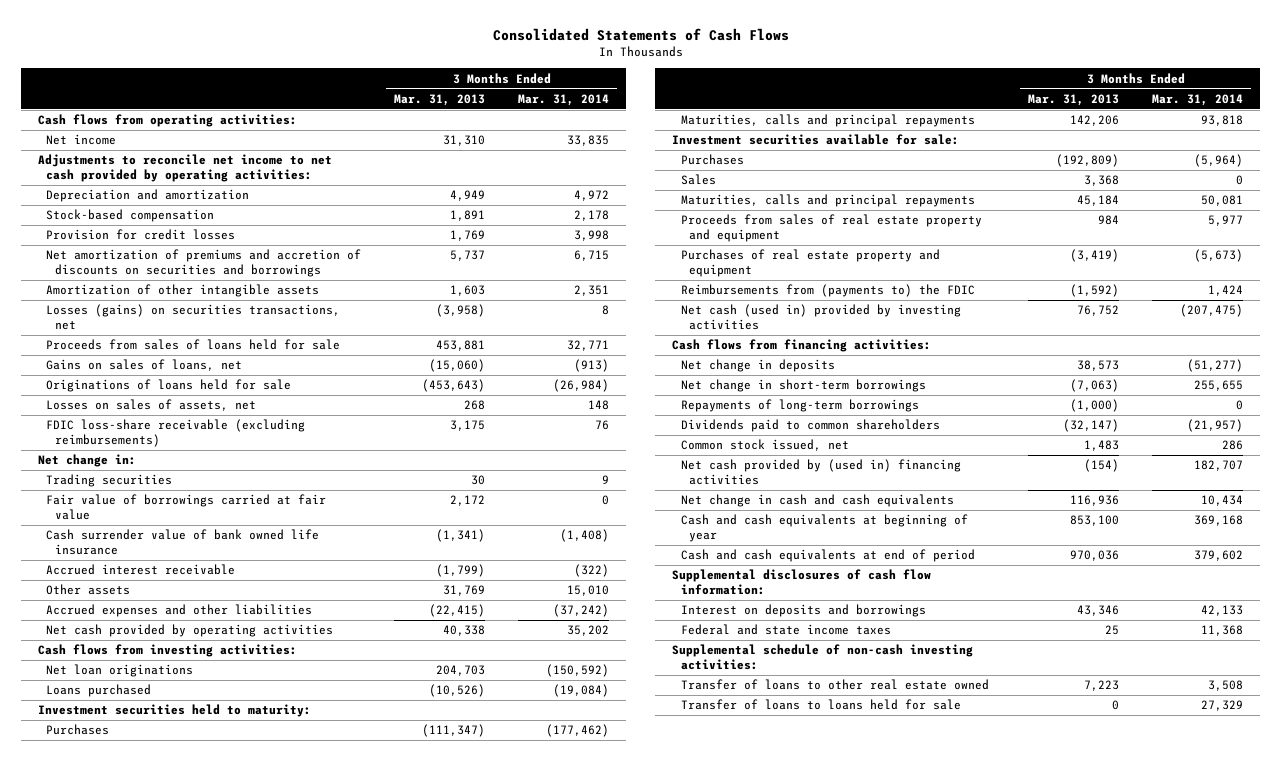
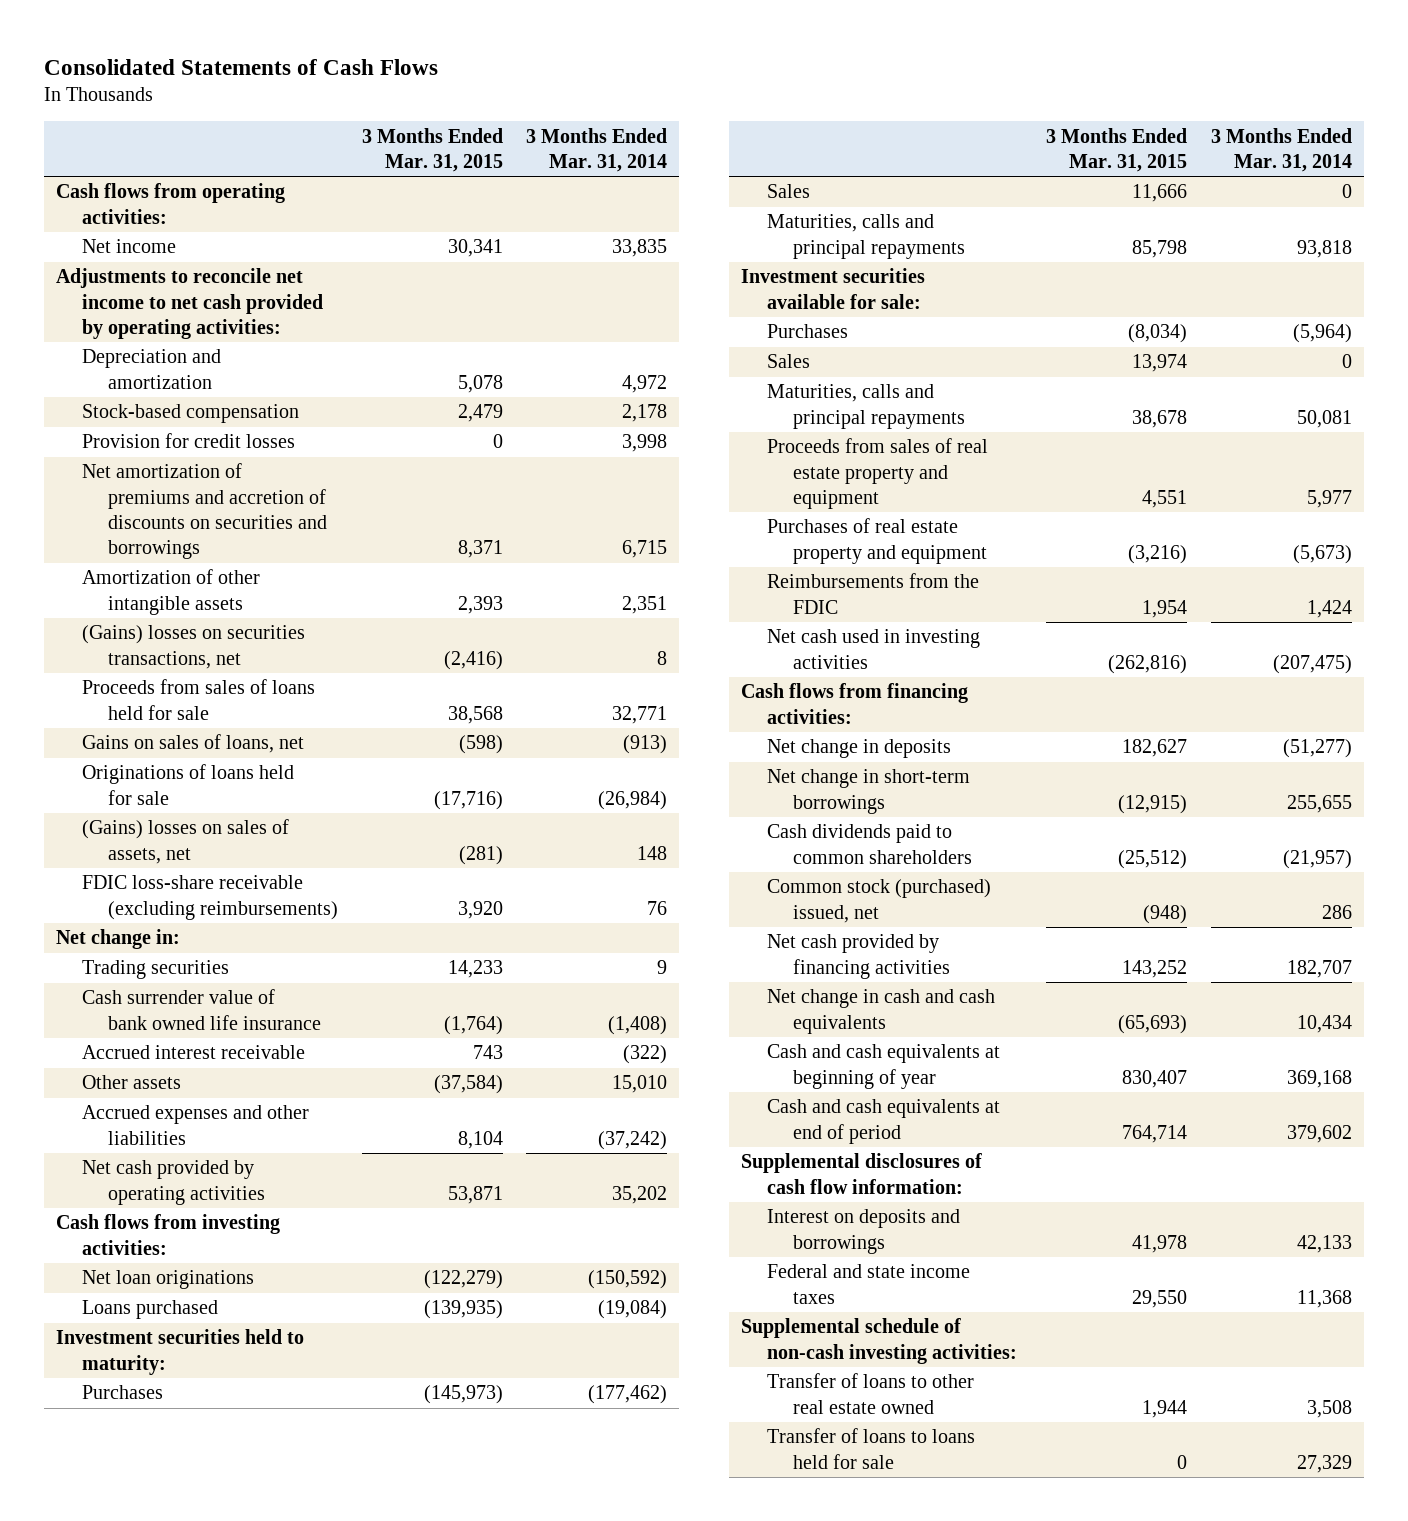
[394,93,486,106] Mar. 31, 2013 -> none
none -> [361,127,503,172] 3 Months Ended Mar. 31, 2015
[46,304,341,331] Losses (gains) on securities transactions, net -> [81,625,305,669] (Gains) losses on securities transactions, net
[46,399,257,412] Losses on sales of assets, net -> [81,819,289,864] (Gains) losses on sales of assets, net
[46,494,327,521] Fair value of borrowings carried at fair value -> none
none -> [766,184,810,199] Sales
[680,284,975,298] Reimbursements from (payments to) the FDIC -> [766,573,979,614] Reimbursements from the FDIC
[680,304,961,331] Net cash (used in) provided by investing activities -> [766,629,980,669] Net cash used in investing activities
[680,399,919,413] Repayments of long-term borrowings -> none
[680,419,940,433] Dividends paid to common shareholders -> [766,824,972,864] Cash dividends paid to common shareholders
[680,439,849,452] Common stock issued, net -> [766,879,991,923] Common stock (purchased) issued, net
[680,459,961,486] Net cash provided by (used in) financing activities -> [766,934,950,979] Net cash provided by financing activities

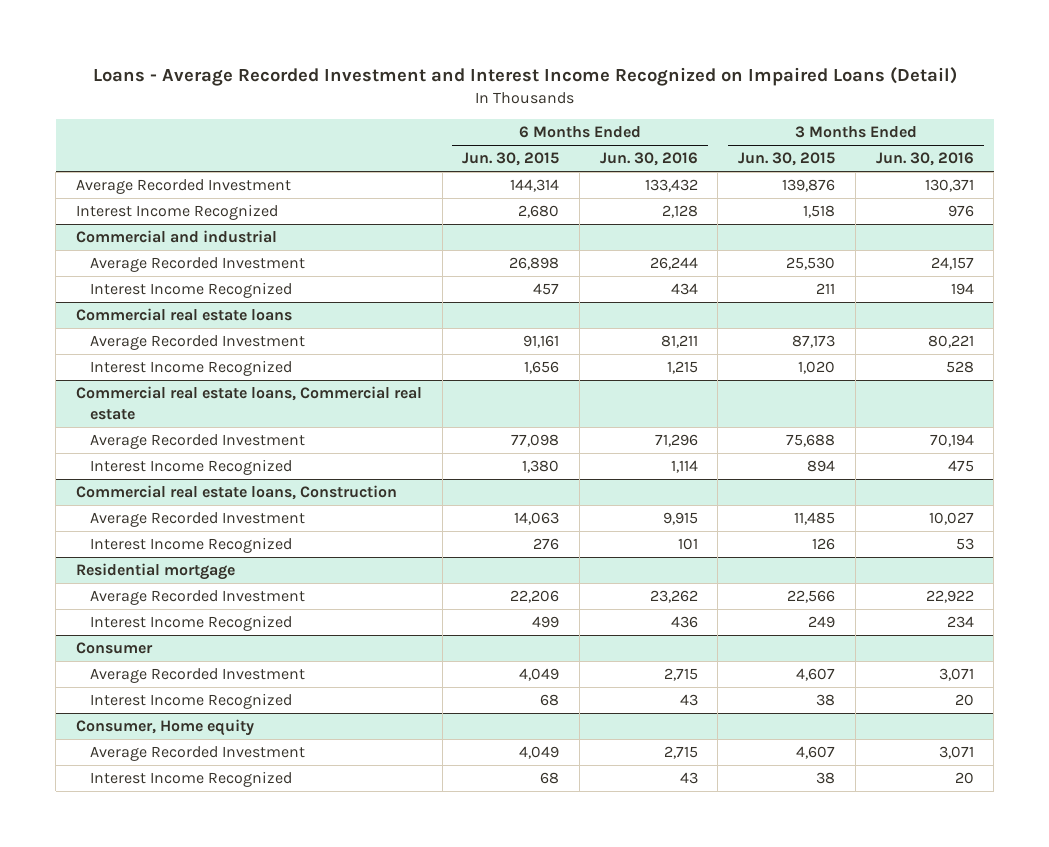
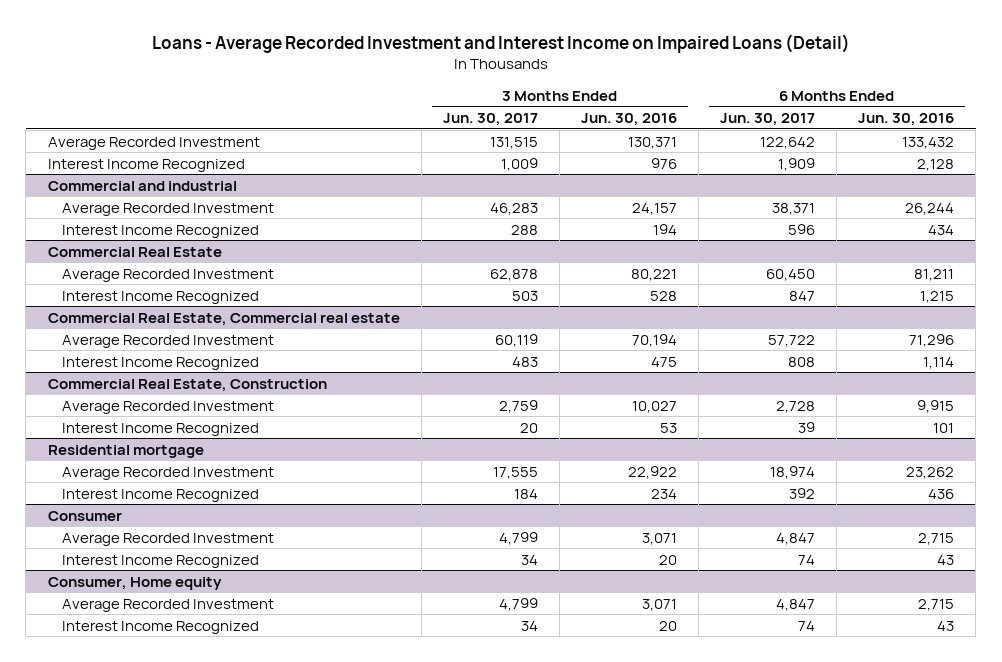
[92,66,957,86] Loans - Average Recorded Investment and Interest Income Recognized on Impaired Loans (Detail) -> [151,34,850,54] Loans - Average Recorded Investment and Interest Income on Impaired Loans (Detail)
[462,152,560,167] Jun. 30, 2015 -> none
[738,152,836,167] Jun. 30, 2015 -> none
none -> [442,113,538,127] Jun. 30, 2017
none -> [720,113,816,127] Jun. 30, 2017
[75,308,292,322] Commercial real estate loans -> [47,246,222,257] Commercial Real Estate
[75,386,422,420] Commercial real estate loans, Commercial real estate -> [47,312,400,326] Commercial Real Estate, Commercial real estate
[75,485,397,501] Commercial real estate loans, Construction -> [47,378,327,392] Commercial Real Estate, Construction

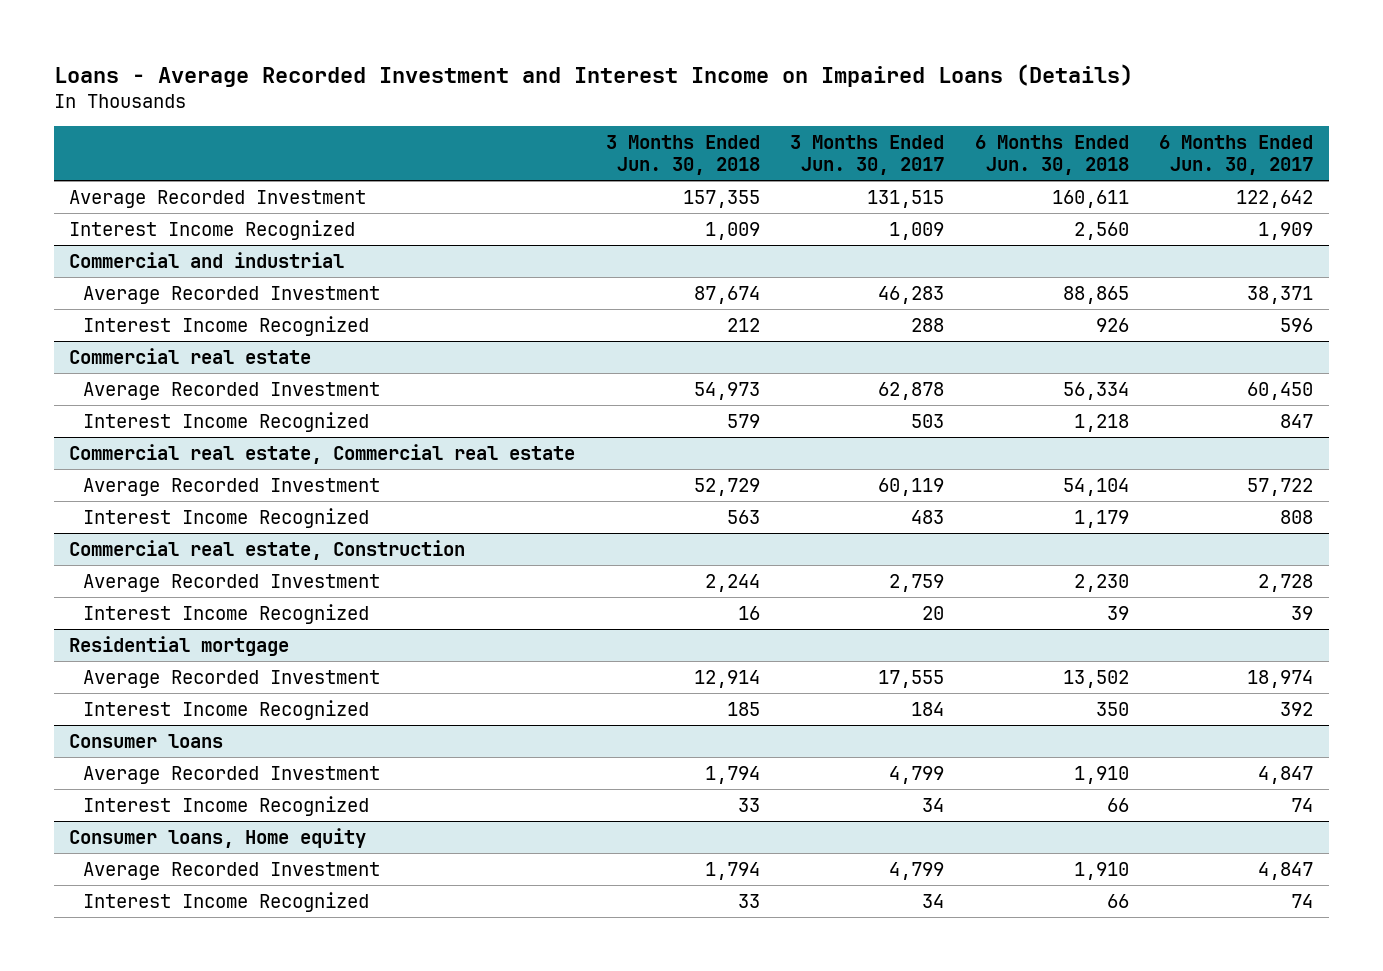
[151,34,850,54] Loans - Average Recorded Investment and Interest Income on Impaired Loans (Detail) -> [54,63,1134,87] Loans - Average Recorded Investment and Interest Income on Impaired Loans (Details)
[580,113,677,127] Jun. 30, 2016 -> none
[858,113,955,127] Jun. 30, 2016 -> none
none -> [605,135,760,175] 3 Months Ended Jun. 30, 2018
none -> [974,135,1129,175] 6 Months Ended Jun. 30, 2018
[47,246,222,257] Commercial Real Estate -> [69,347,312,364] Commercial real estate
[47,312,400,326] Commercial Real Estate, Commercial real estate -> [69,443,576,464] Commercial real estate, Commercial real estate
[47,378,327,392] Commercial Real Estate, Construction -> [69,539,466,560] Commercial real estate, Construction
[47,510,122,521] Consumer -> [69,733,224,748] Consumer loans
[47,576,222,590] Consumer, Home equity -> [69,827,367,848] Consumer loans, Home equity

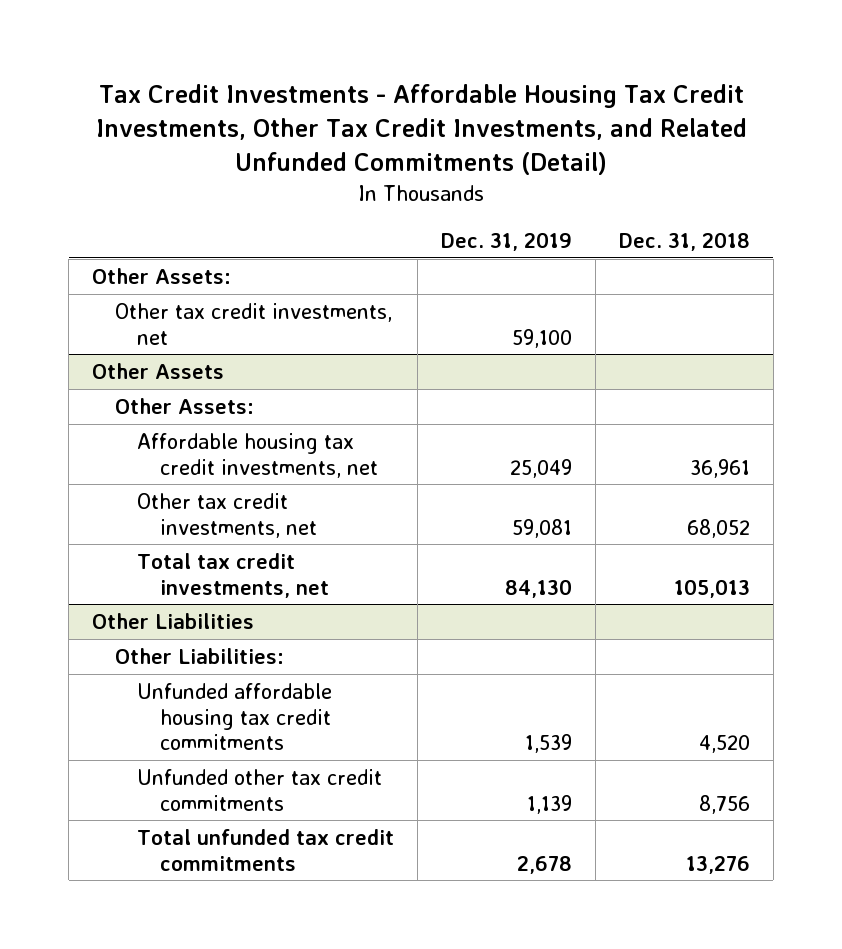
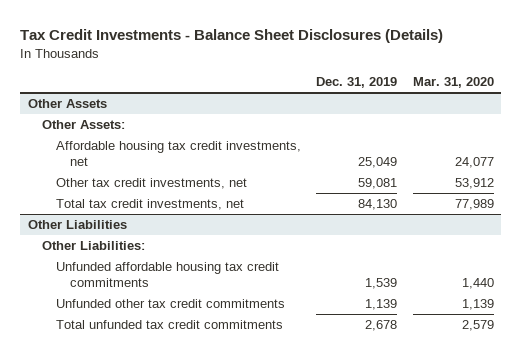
[95,83,747,176] Tax Credit Investments - Affordable Housing Tax Credit Investments, Other Tax Credit Investments, and Related Unfunded Commitments (Detail) -> [19,29,443,44] Tax Credit Investments - Balance Sheet Disclosures (Details)
[618,231,750,251] Dec. 31, 2018 -> none
none -> [412,77,494,89] Mar. 31, 2020
[91,267,231,284] Other Assets: -> none
[114,302,392,345] Other tax credit investments, net -> none

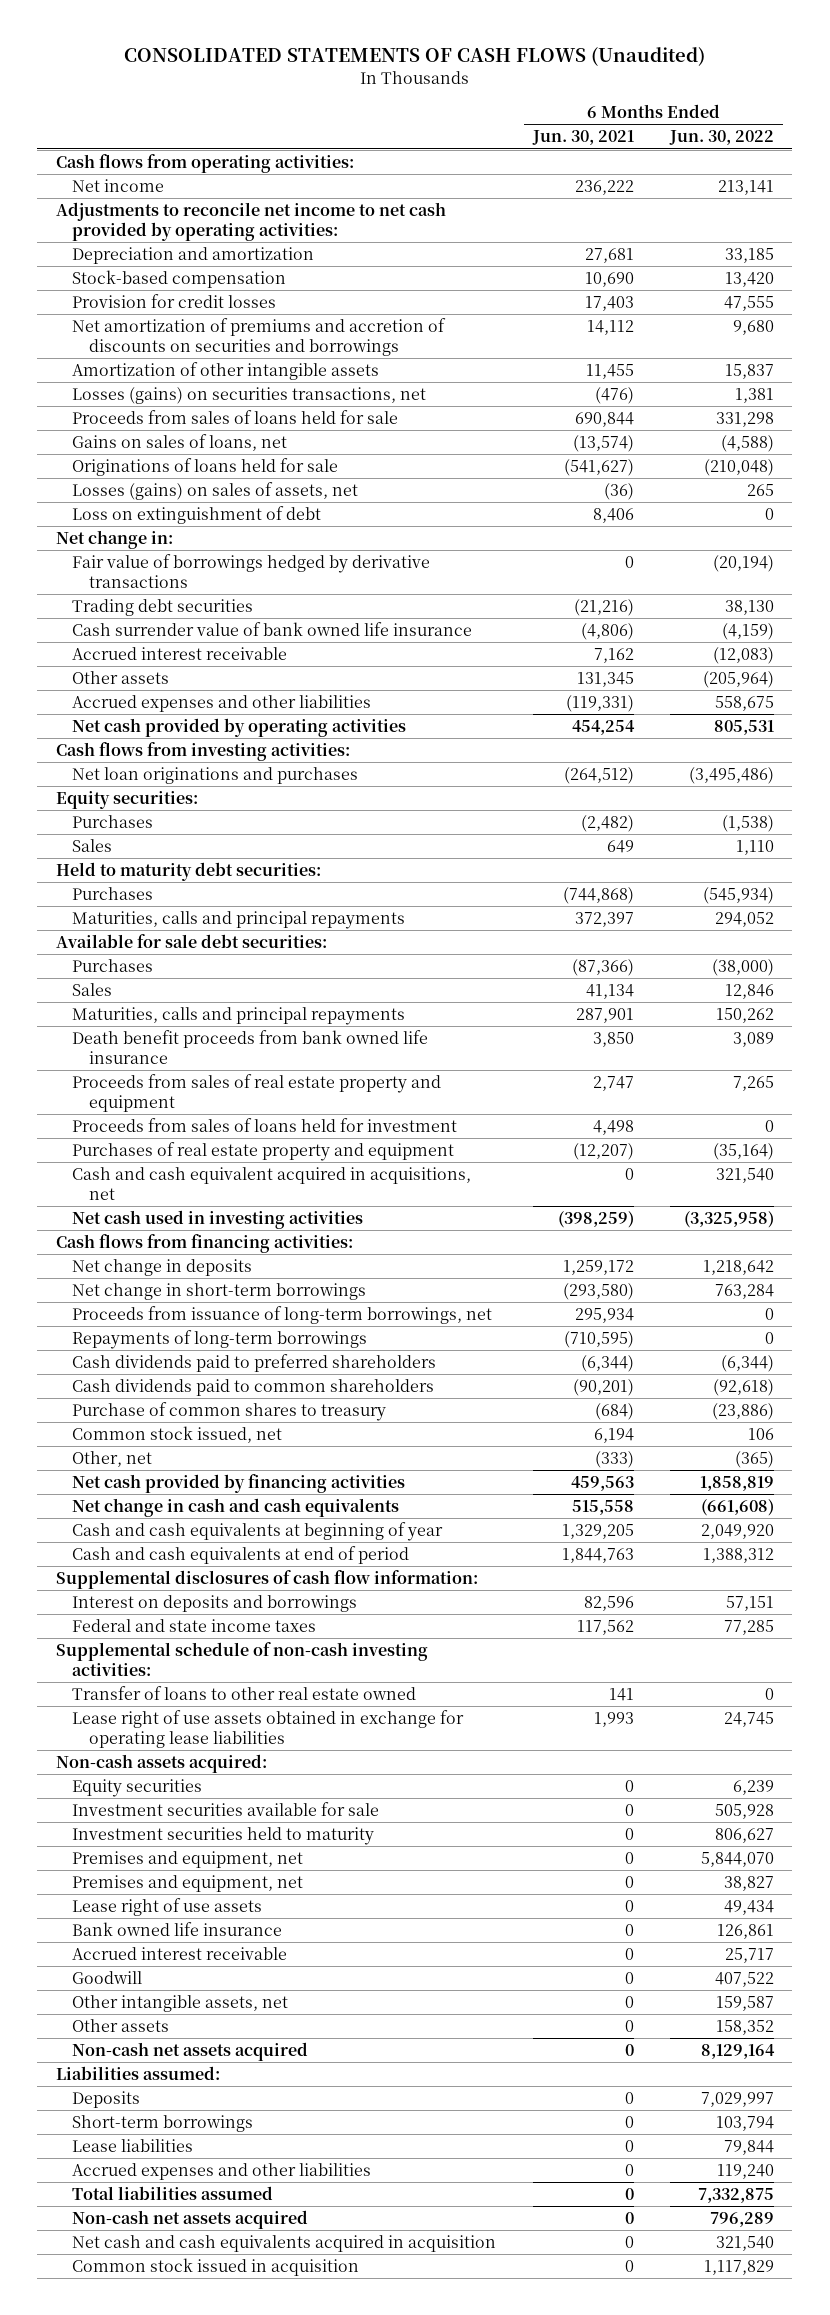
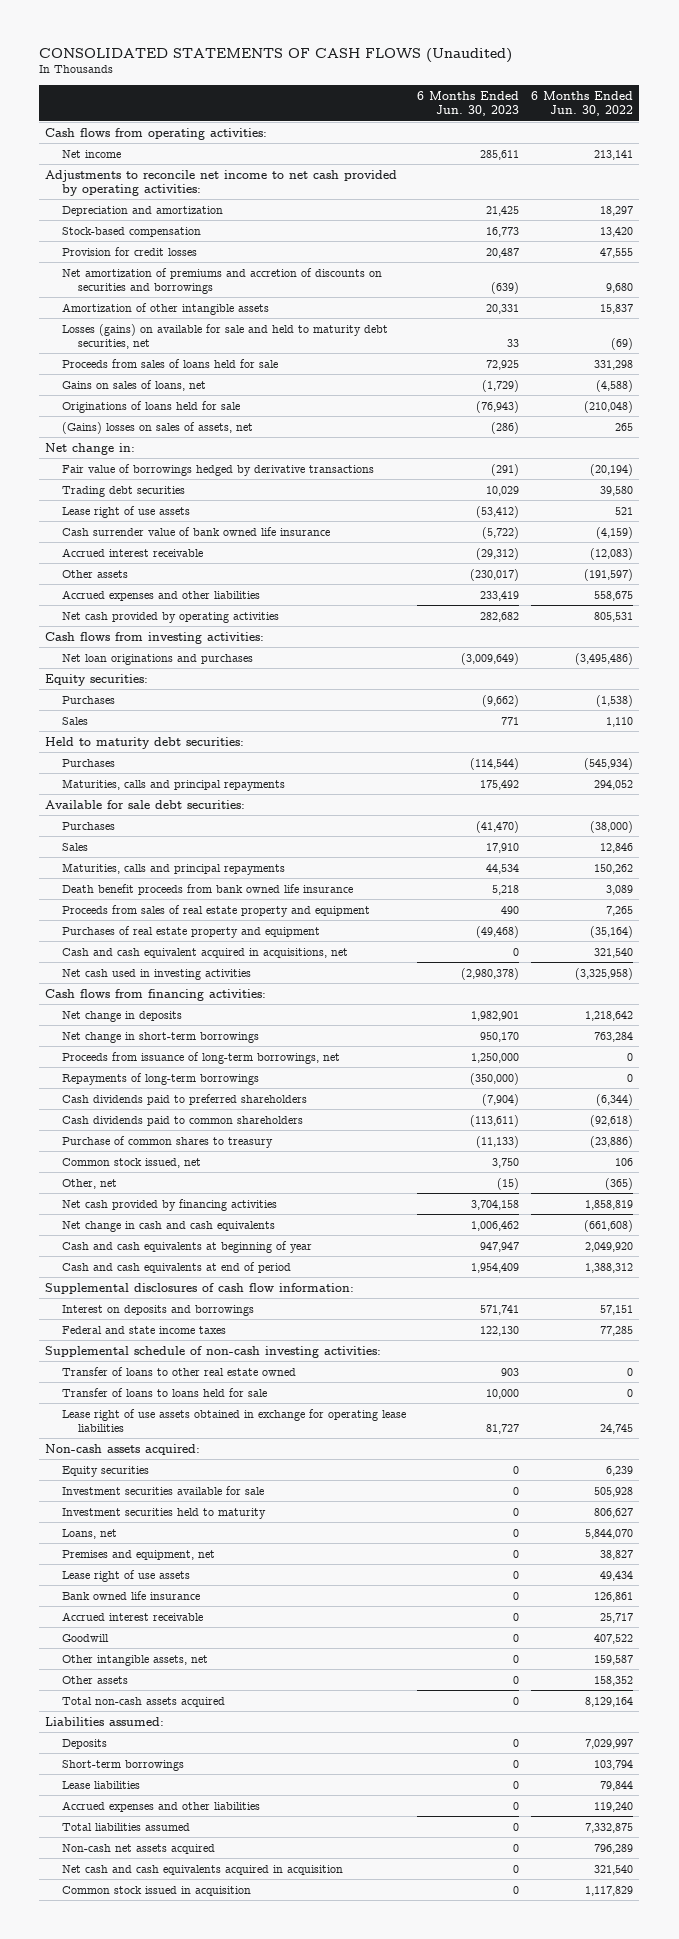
[531,130,634,146] Jun. 30, 2021 -> none
none -> [417,90,520,116] 6 Months Ended Jun. 30, 2023
[725,248,775,264] 33,185 -> [600,205,634,216] 18,297
[72,387,427,405] Losses (gains) on securities transactions, net -> none
none -> [61,323,388,349] Losses (gains) on available for sale and held to maturity debt securities, net
[72,506,322,525] Loss on extinguishment of debt -> none
[72,482,359,501] Losses (gains) on sales of assets, net -> [61,421,253,434] (Gains) losses on sales of assets, net
[725,600,775,616] 38,130 -> [600,485,634,496] 39,580
none -> [61,505,190,518] Lease right of use assets
[703,671,775,689] (205,964) -> [584,568,634,581] (191,597)
[72,1118,458,1133] Proceeds from sales of loans held for investment -> none
none -> [61,1387,267,1397] Transfer of loans to loans held for sale
[72,1851,304,1869] Premises and equipment, net -> [61,1528,117,1539] Loans, net
[72,2042,309,2062] Non-cash net assets acquired -> [61,1696,225,1707] Total non-cash assets acquired

